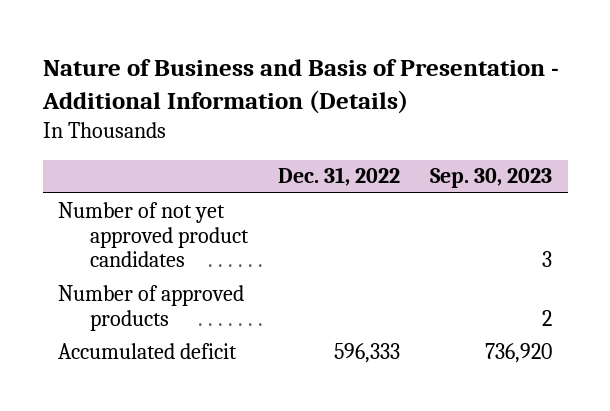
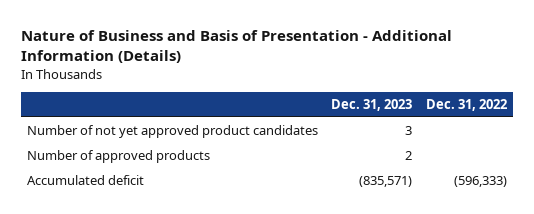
[430,168,553,189] Sep. 30, 2023 -> none
none -> [331,99,413,112] Dec. 31, 2023
[334,342,401,363] 596,333 -> [453,176,507,188] (596,333)

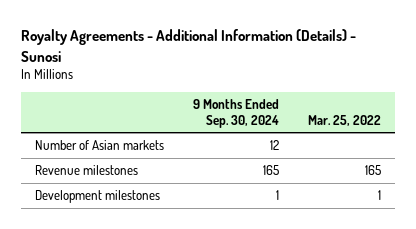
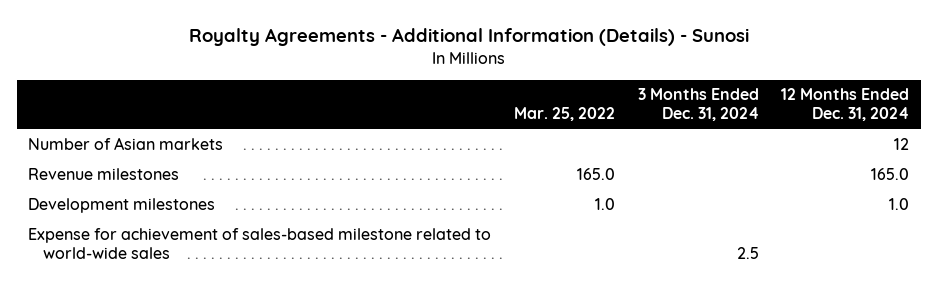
[193,99,280,128] 9 Months Ended Sep. 30, 2024 -> none
none -> [637,88,759,122] 3 Months Ended Dec. 31, 2024
none -> [781,88,910,122] 12 Months Ended Dec. 31, 2024
[364,165,381,176] 165 -> [577,167,616,180] 165.0
[377,190,381,201] 1 -> [595,197,616,210] 1.0
none -> [28,227,492,259] Expense for achievement of sales-based milestone related to world-wide sales

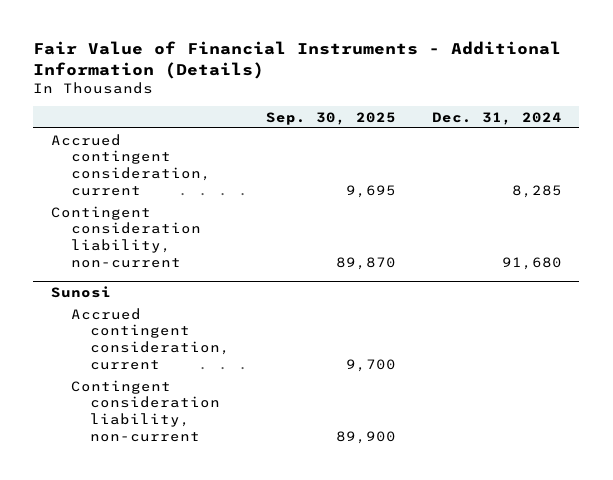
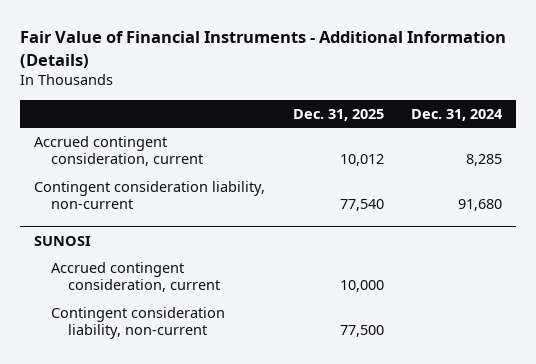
[265,111,396,125] Sep. 30, 2025 -> none
none -> [292,108,384,121] Dec. 31, 2025
[51,285,112,298] Sunosi -> [34,235,92,246] SUNOSI

